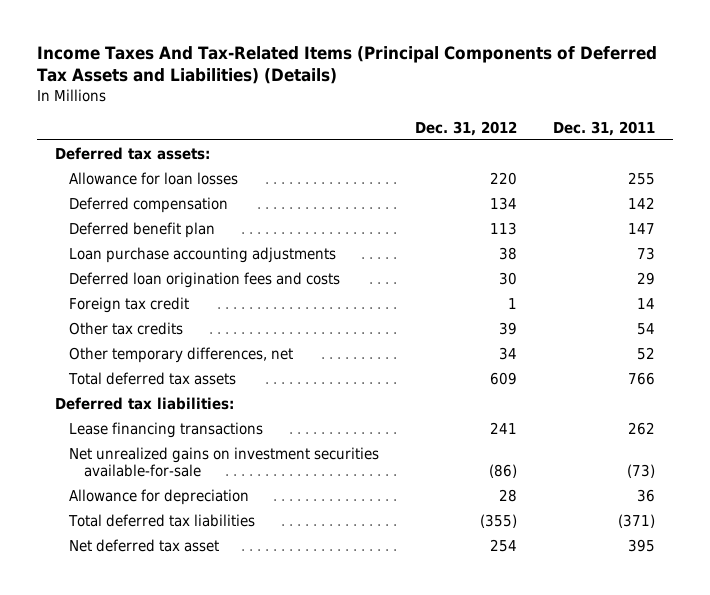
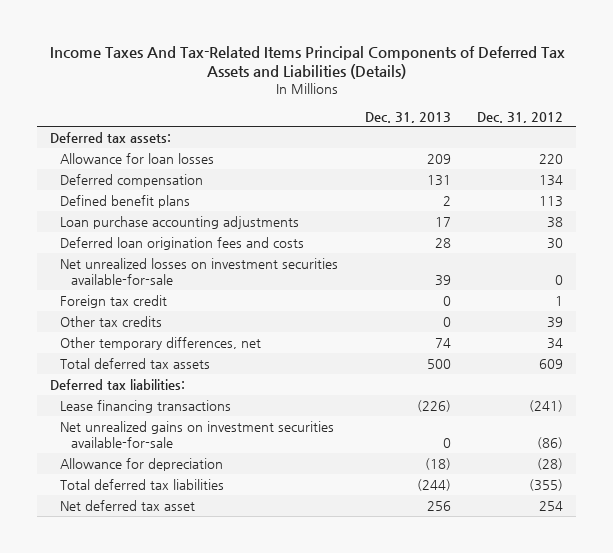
[36,45,657,85] Income Taxes And Tax-Related Items (Principal Components of Deferred Tax Assets and Liabilities) (Details) -> [49,45,565,80] Income Taxes And Tax-Related Items Principal Components of Deferred Tax Assets and Liabilities (Details)
[553,120,656,136] Dec. 31, 2011 -> none
none -> [364,111,451,123] Dec. 31, 2013
[69,221,216,238] Deferred benefit plan -> [60,194,191,208] Defined benefit plans
none -> [60,257,339,285] Net unrealized losses on investment securities available-for-sale
[490,421,518,434] 241 -> [528,399,563,412] (241)
[499,488,518,502] 28 -> [536,457,563,470] (28)

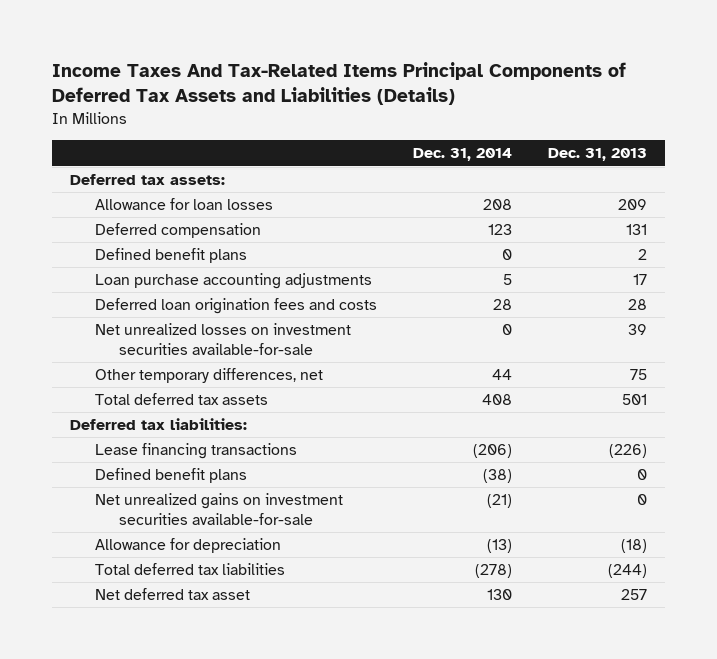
[476,111,563,123] Dec. 31, 2012 -> none
none -> [412,148,512,162] Dec. 31, 2014
[60,294,168,308] Foreign tax credit -> none
[60,315,163,327] Other tax credits -> none
[434,337,451,348] 74 -> [629,369,647,381] 75
[426,358,451,369] 500 -> [621,394,647,406] 501
none -> [94,468,247,484] Defined benefit plans
[426,500,451,511] 256 -> [620,589,647,601] 257

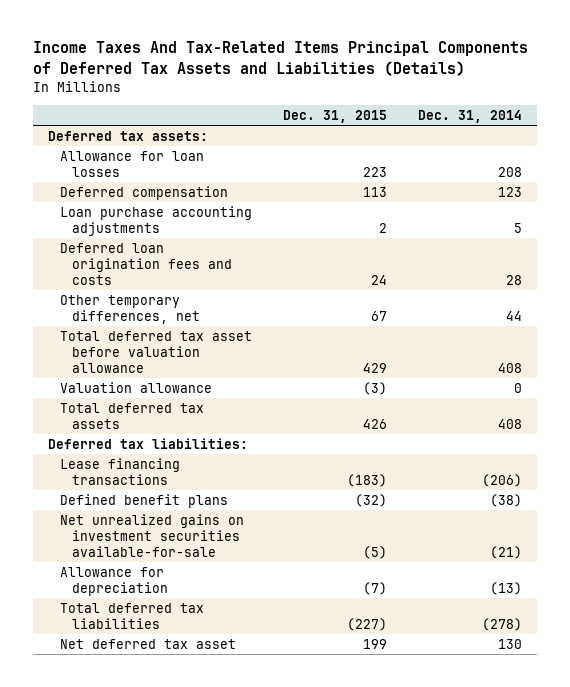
[547,148,647,162] Dec. 31, 2013 -> none
none -> [283,109,388,123] Dec. 31, 2015
[94,248,247,264] Defined benefit plans -> none
[94,323,351,355] Net unrealized losses on investment securities available-for-sale -> none
none -> [60,330,253,373] Total deferred tax asset before valuation allowance
none -> [60,381,213,393] Valuation allowance

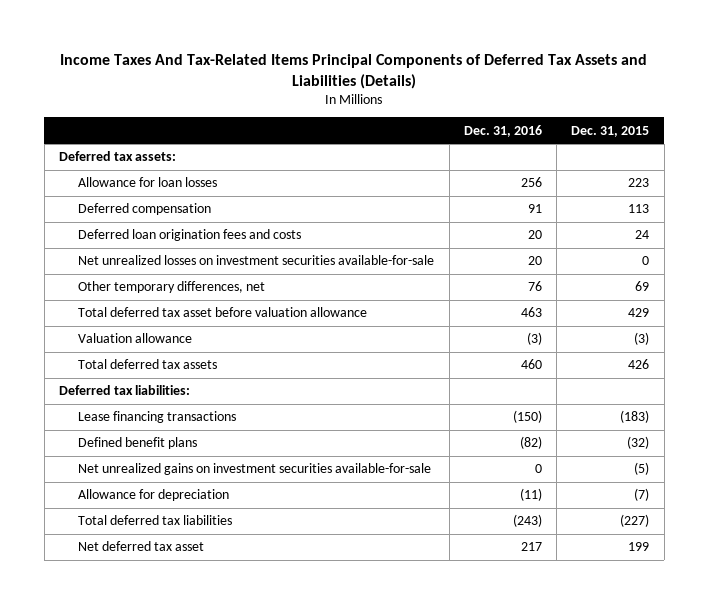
[417,109,522,123] Dec. 31, 2014 -> none
none -> [463,124,542,137] Dec. 31, 2016
[60,205,253,236] Loan purchase accounting adjustments -> none
none -> [78,255,435,266] Net unrealized losses on investment securities available-for-sale
[371,310,388,321] 67 -> [635,281,650,292] 69

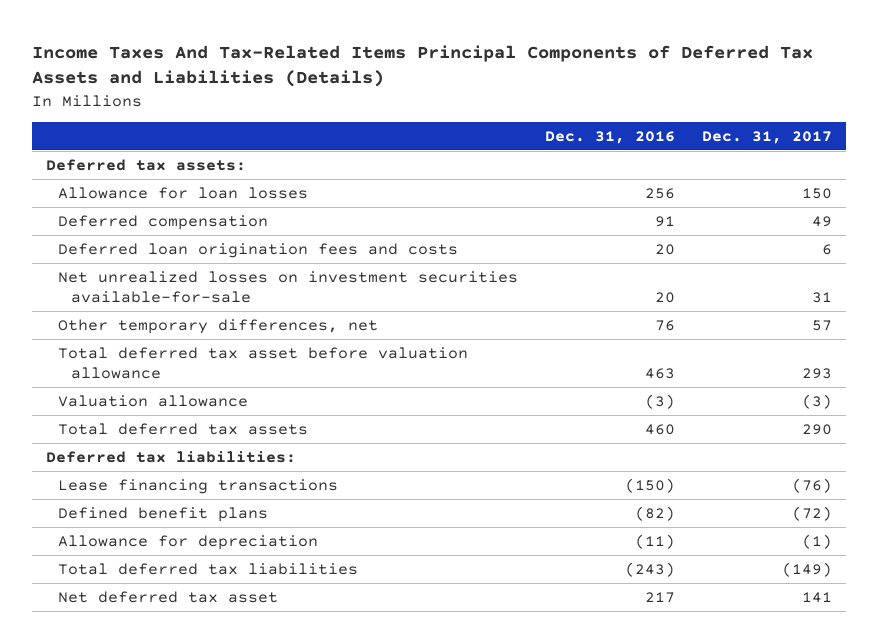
[571,125,650,137] Dec. 31, 2015 -> none
none -> [702,130,833,144] Dec. 31, 2017
[78,463,432,476] Net unrealized gains on investment securities available-for-sale -> none

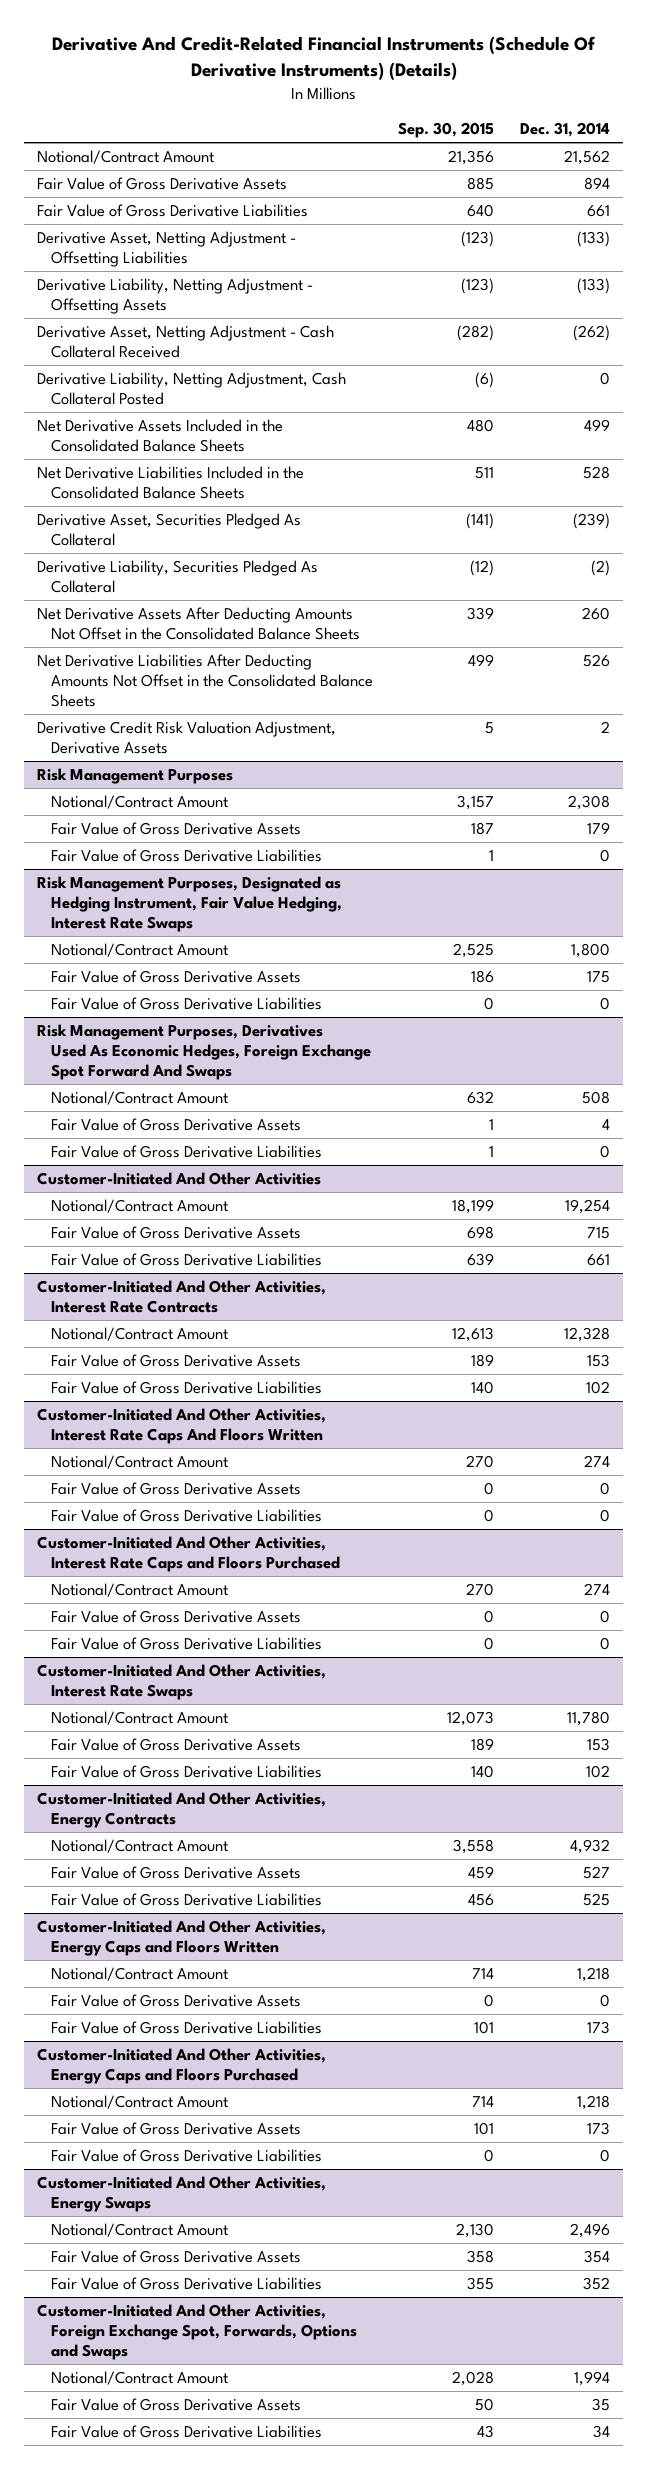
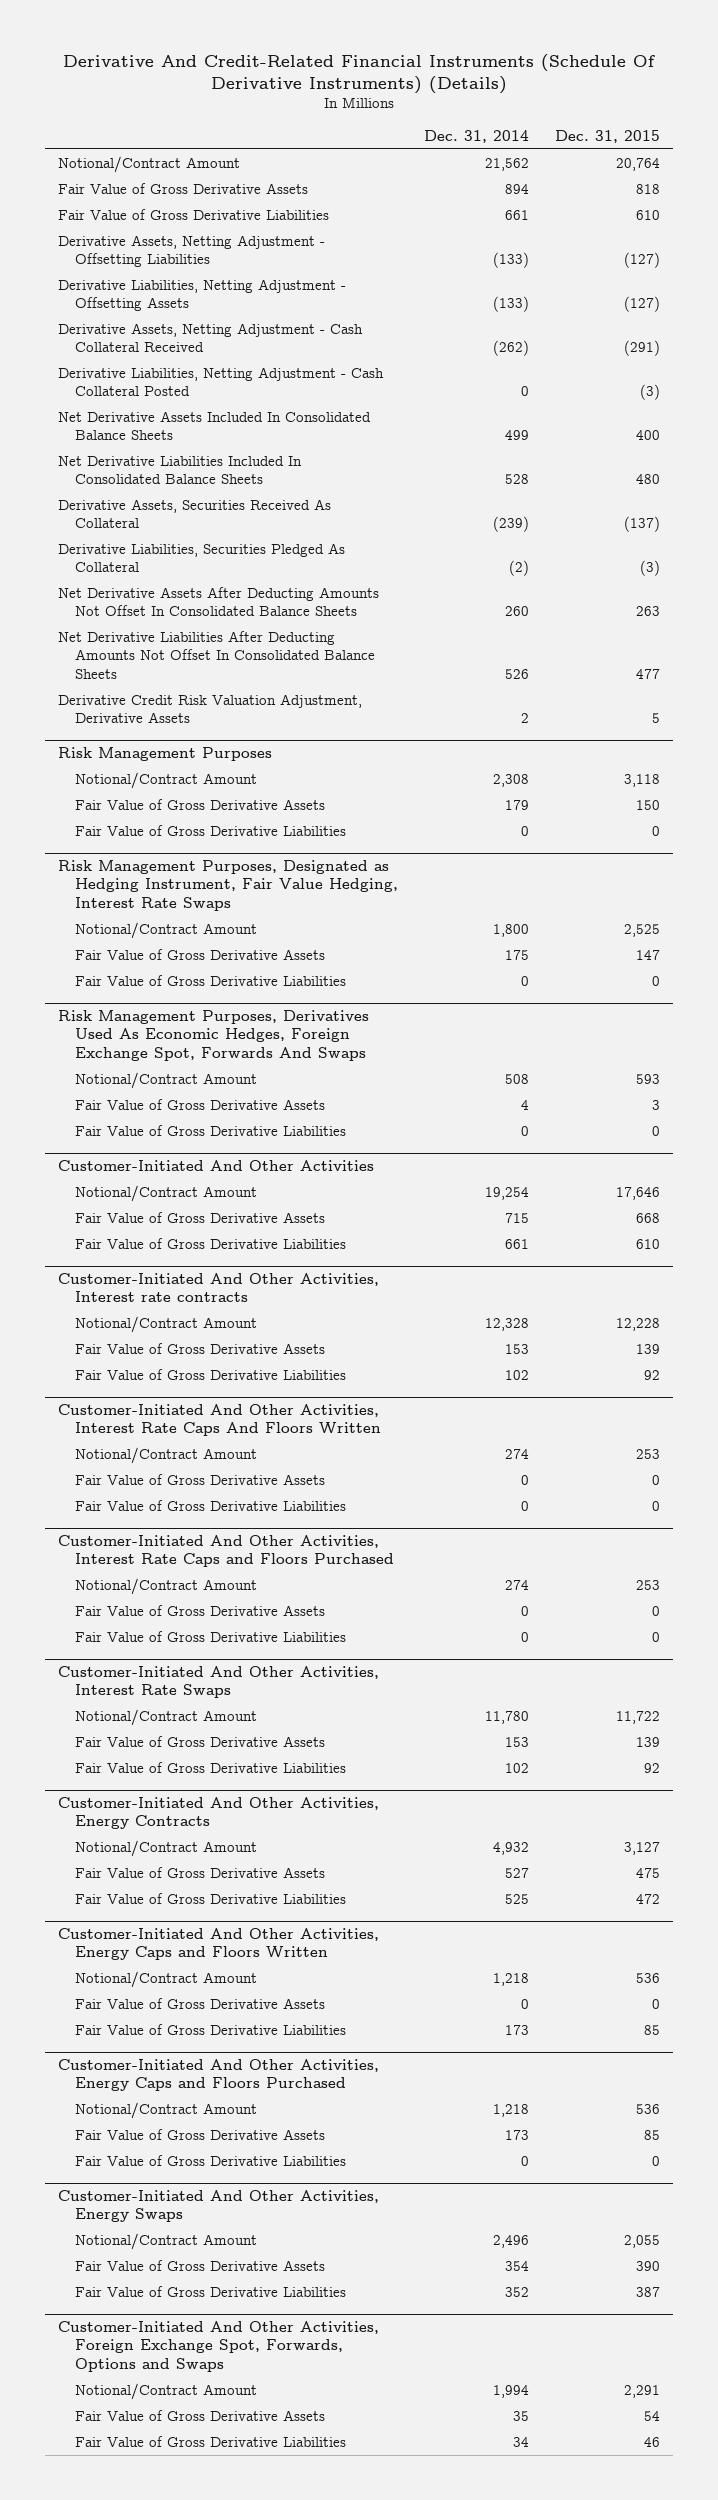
[398,122,495,139] Sep. 30, 2015 -> none
none -> [555,129,661,143] Dec. 31, 2015
[37,230,297,268] Derivative Asset, Netting Adjustment - Offsetting Liabilities -> [57,234,325,268] Derivative Assets, Netting Adjustment - Offsetting Liabilities
[37,277,314,315] Derivative Liability, Netting Adjustment - Offsetting Assets -> [57,278,346,312] Derivative Liabilities, Netting Adjustment - Offsetting Assets
[37,324,335,359] Derivative Asset, Netting Adjustment - Cash Collateral Received -> [57,322,363,353] Derivative Assets, Netting Adjustment - Cash Collateral Received
[37,371,347,406] Derivative Liability, Netting Adjustment, Cash Collateral Posted -> [57,366,384,397] Derivative Liabilities, Netting Adjustment - Cash Collateral Posted
[37,418,284,453] Net Derivative Assets Included in the Consolidated Balance Sheets -> [57,410,371,441] Net Derivative Assets Included In Consolidated Balance Sheets
[37,465,305,500] Net Derivative Liabilities Included in the Consolidated Balance Sheets -> [57,455,302,485] Net Derivative Liabilities Included In Consolidated Balance Sheets
[37,512,302,547] Derivative Asset, Securities Pledged As Collateral -> [57,498,331,529] Derivative Assets, Securities Received As Collateral
[37,559,319,594] Derivative Liability, Securities Pledged As Collateral -> [57,542,345,573] Derivative Liabilities, Securities Pledged As Collateral
[37,606,360,641] Net Derivative Assets After Deducting Amounts Not Offset in the Consolidated Balance Sheets -> [57,586,379,617] Net Derivative Assets After Deducting Amounts Not Offset In Consolidated Balance Sheets
[37,653,373,708] Net Derivative Liabilities After Deducting Amounts Not Offset in the Consolidated Balance Sheets -> [57,630,375,679] Net Derivative Liabilities After Deducting Amounts Not Offset In Consolidated Balance Sheets
[37,1023,371,1081] Risk Management Purposes, Derivatives Used As Economic Hedges, Foreign Exchange Spot Forward And Swaps -> [57,1010,369,1061] Risk Management Purposes, Derivatives Used As Economic Hedges, Foreign Exchange Spot, Forwards And Swaps
[37,1279,327,1314] Customer-Initiated And Other Activities, Interest Rate Contracts -> [57,1273,379,1303] Customer-Initiated And Other Activities, Interest rate contracts

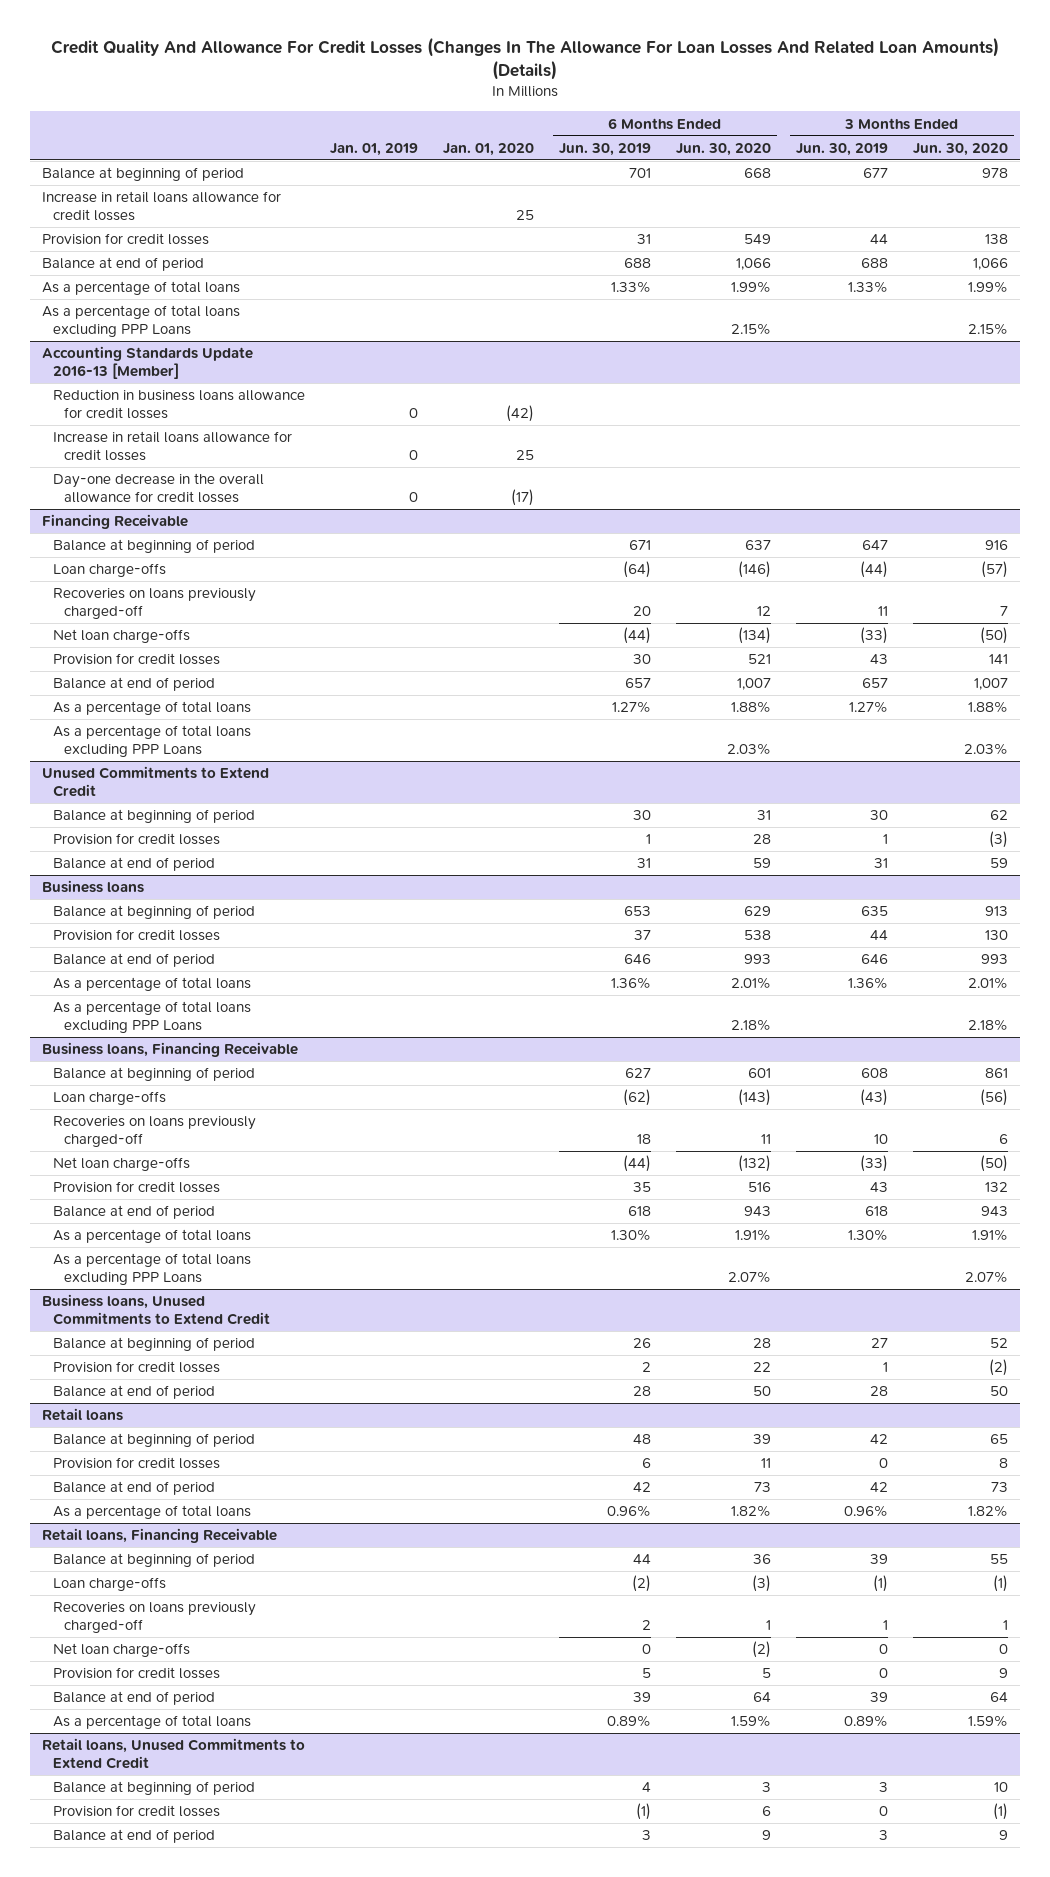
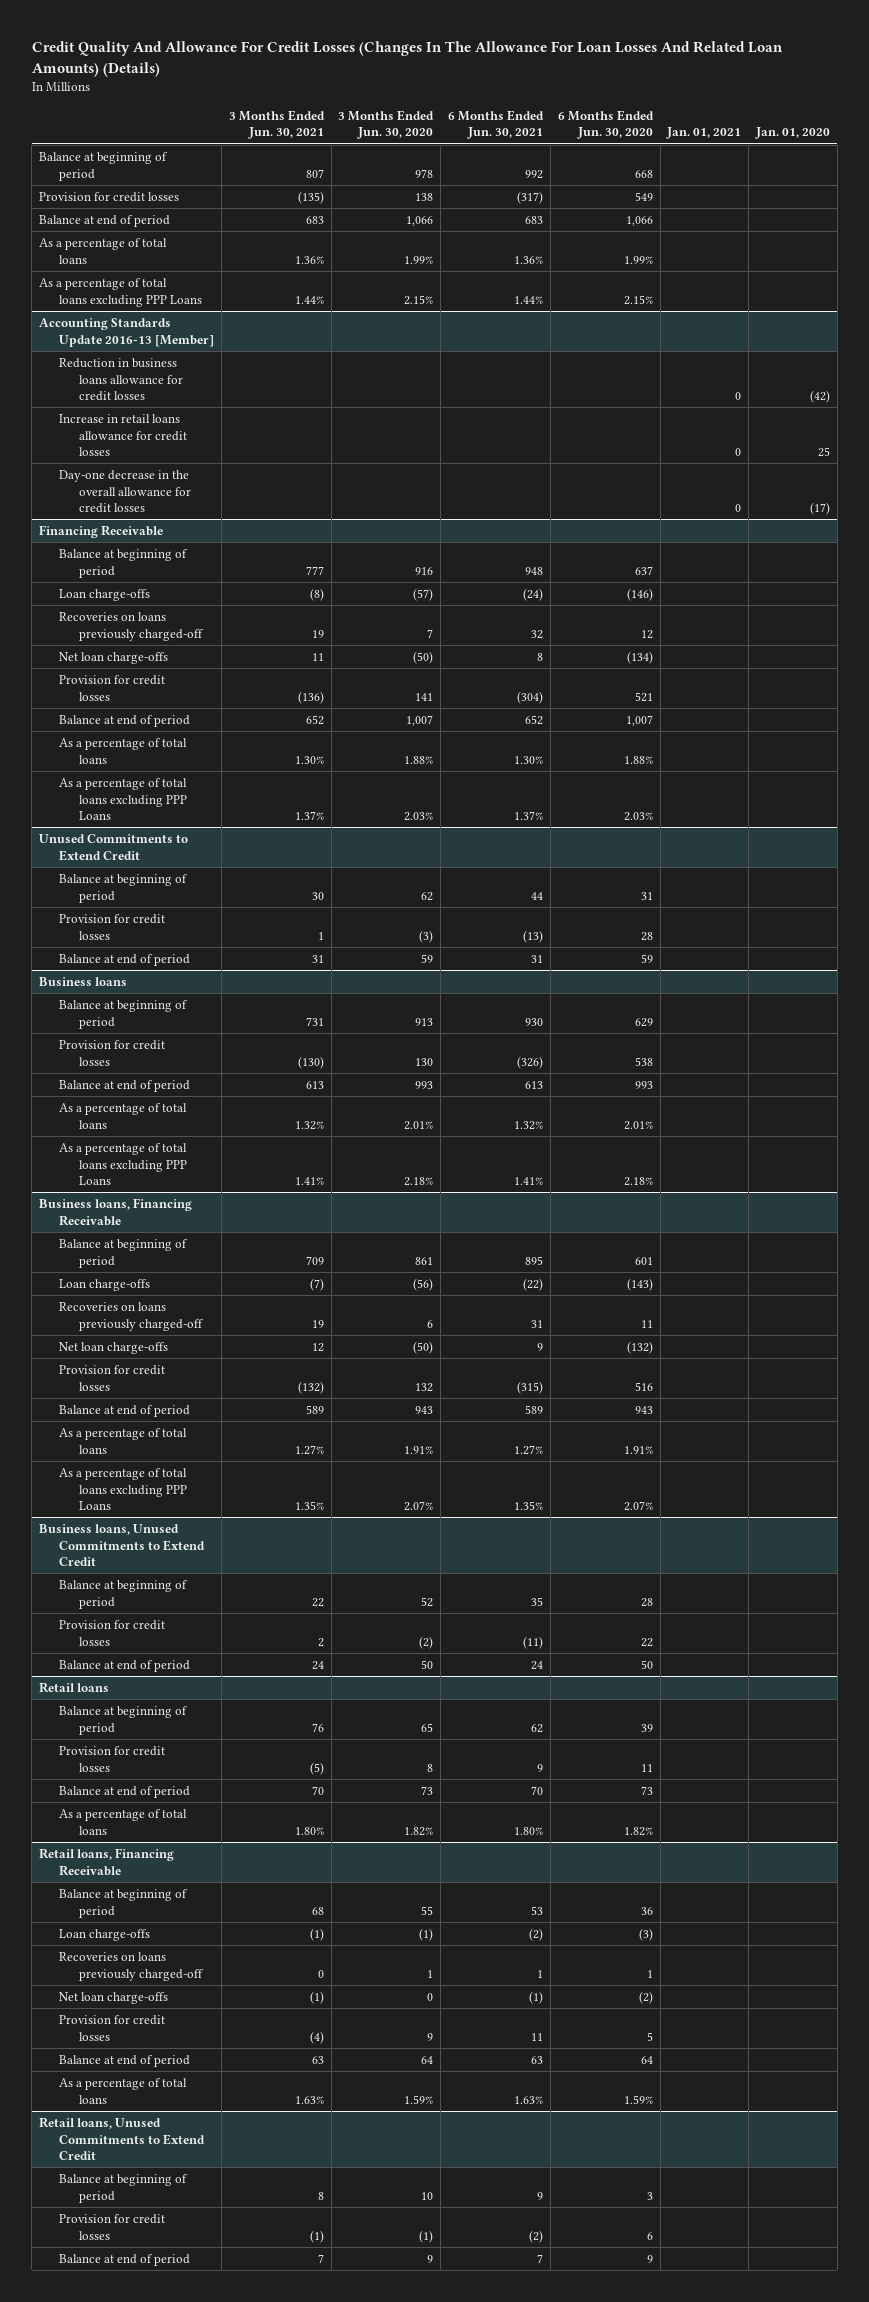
[330,142,419,156] Jan. 01, 2019 -> none
[558,142,651,156] Jun. 30, 2019 -> none
[795,142,888,156] Jun. 30, 2019 -> none
none -> [228,109,325,140] 3 Months Ended Jun. 30, 2021
none -> [448,109,545,140] 6 Months Ended Jun. 30, 2021
none -> [666,127,742,140] Jan. 01, 2021
[42,191,282,221] Increase in retail loans allowance for credit losses -> none

